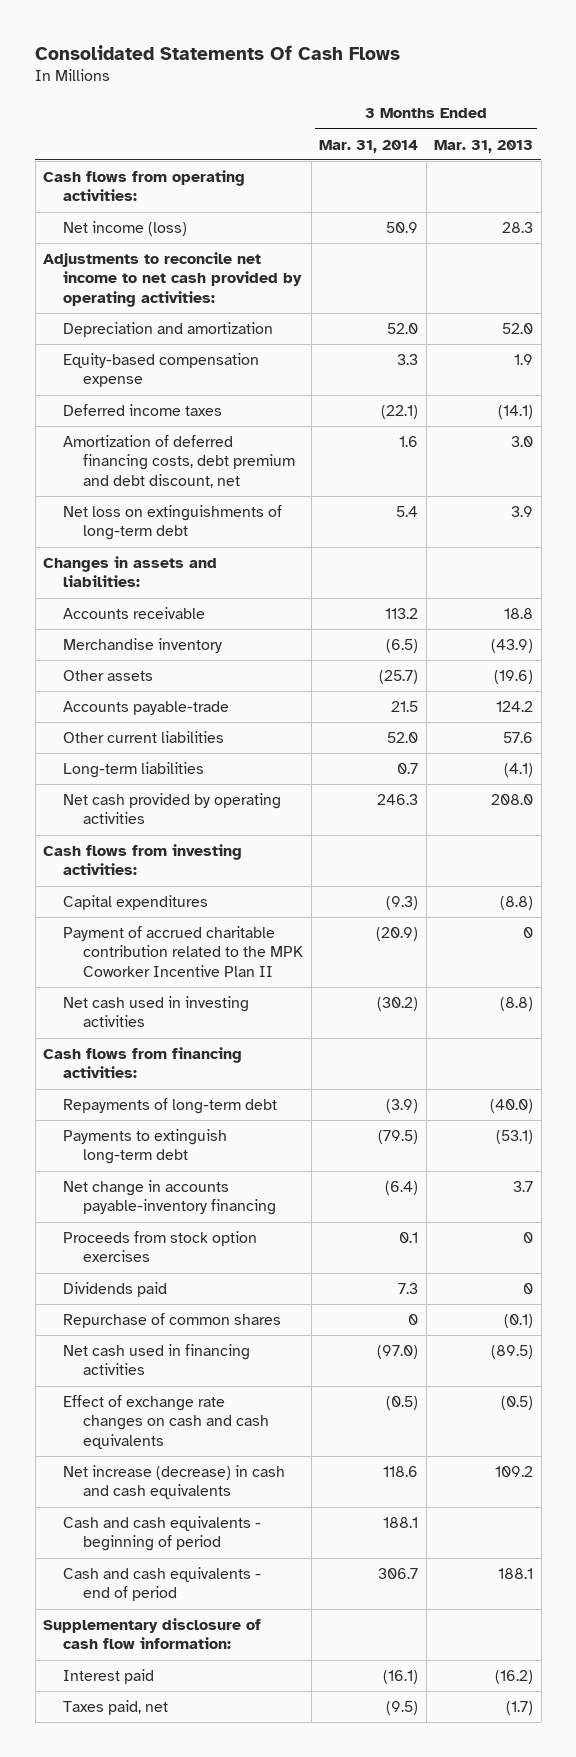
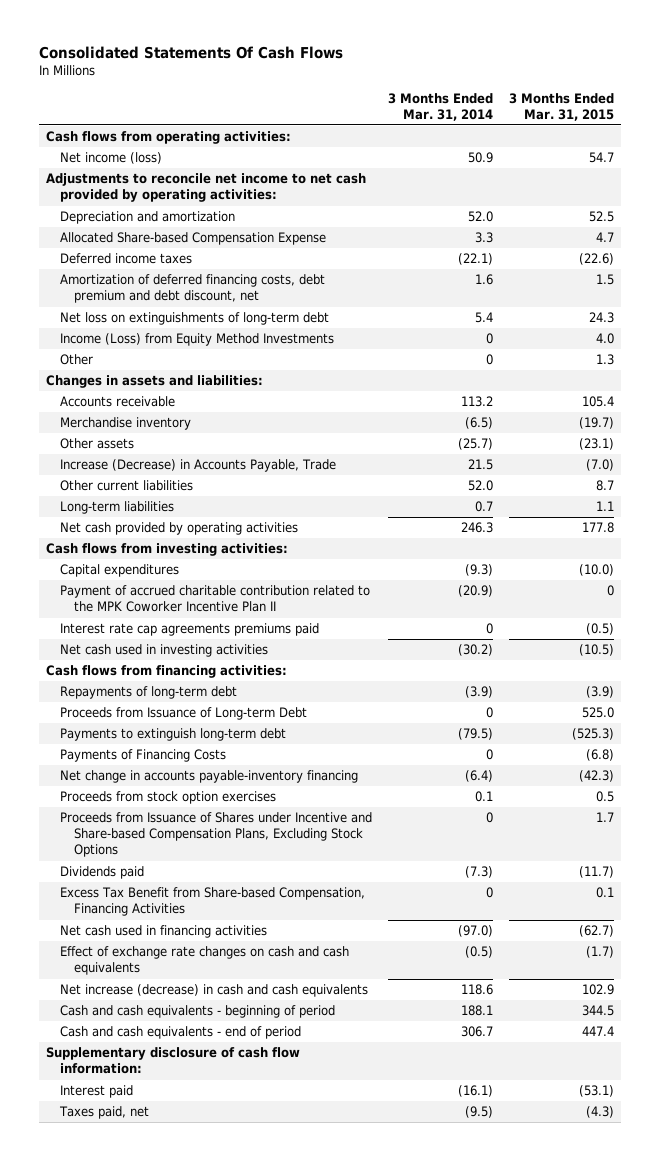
[434,139,534,153] Mar. 31, 2013 -> none
none -> [508,92,614,121] 3 Months Ended Mar. 31, 2015
[63,353,260,388] Equity-based compensation expense -> [60,232,327,246] Allocated Share-based Compensation Expense
none -> [60,333,335,347] Income (Loss) from Equity Method Investments
none -> [60,354,94,366] Other
[63,701,230,716] Accounts payable-trade -> [60,459,337,473] Increase (Decrease) in Accounts Payable, Trade
none -> [60,623,320,637] Interest rate cap agreements premiums paid
none -> [60,707,308,721] Proceeds from Issuance of Long-term Debt
none -> [60,749,227,763] Payments of Financing Costs
[63,1313,282,1329] Repurchase of common shares -> none
none -> [60,812,373,858] Proceeds from Issuance of Shares under Incentive and Share-based Compensation Plans, Excluding Stock Options
[398,1283,419,1295] 7.3 -> [465,866,494,879] (7.3)
none -> [60,887,366,917] Excess Tax Benefit from Share-based Compensation, Financing Activities

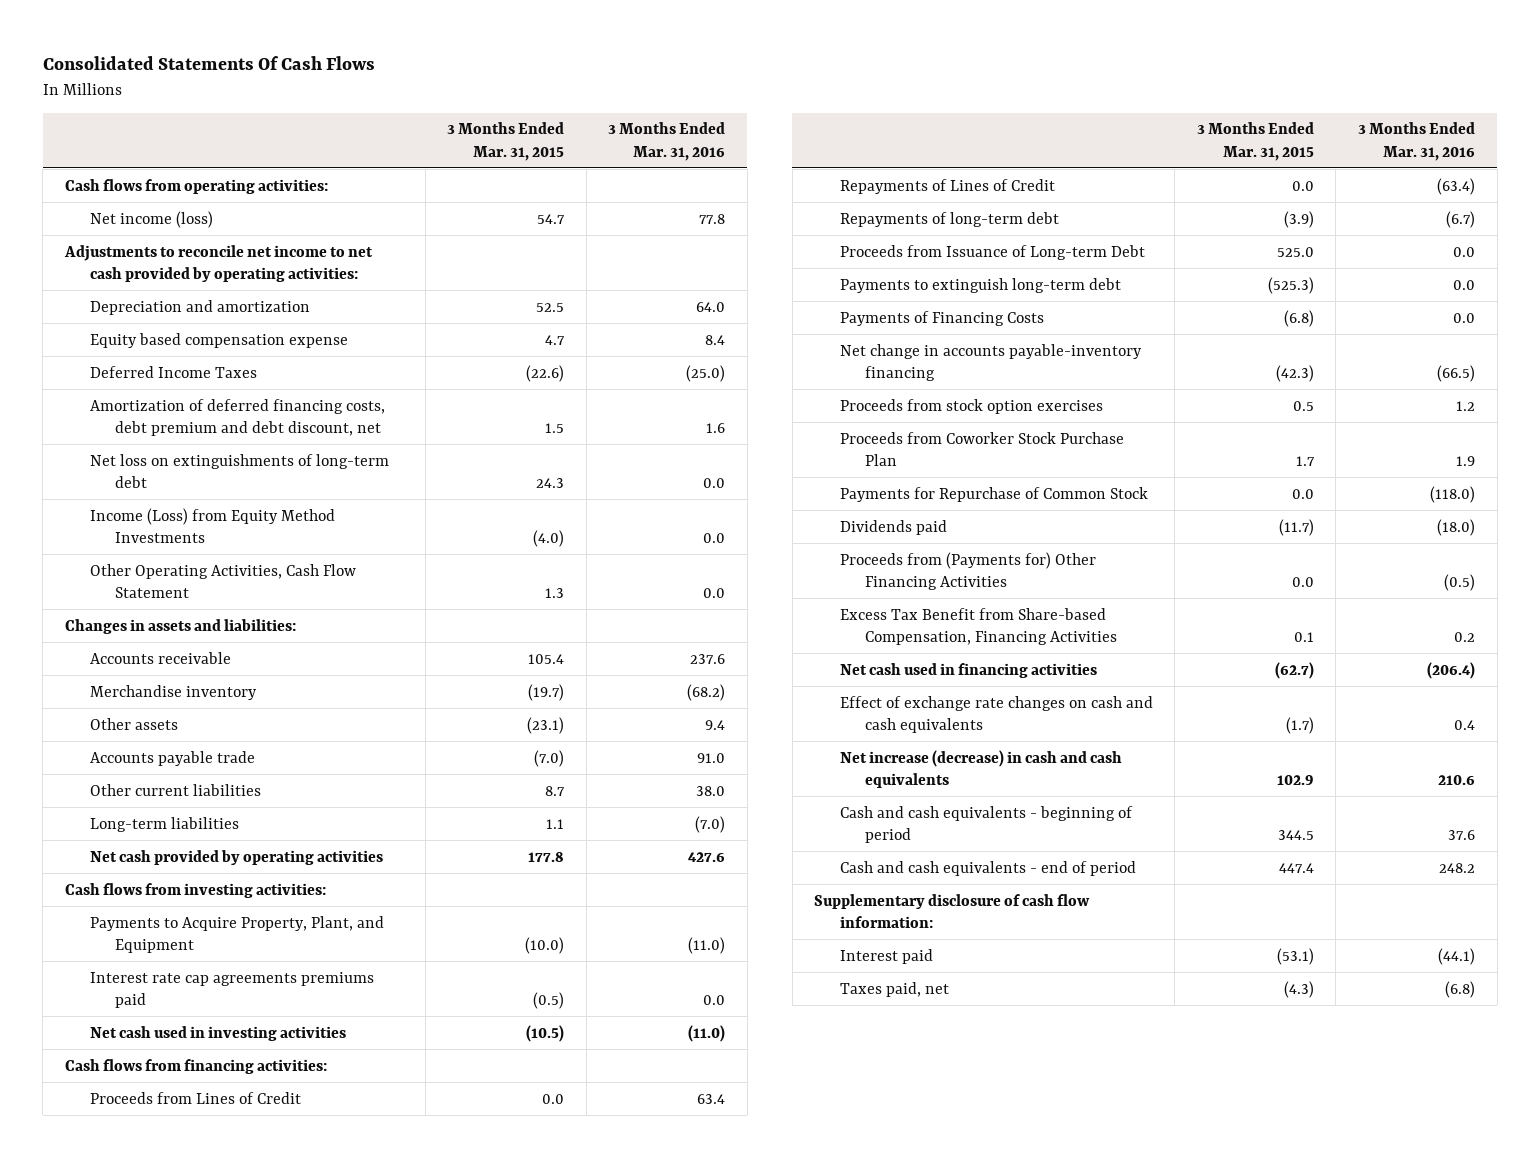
[388,92,494,121] 3 Months Ended Mar. 31, 2014 -> none
none -> [608,122,726,161] 3 Months Ended Mar. 31, 2016
[60,232,327,246] Allocated Share-based Compensation Expense -> [89,332,348,348] Equity based compensation expense
[60,253,193,265] Deferred income taxes -> [89,365,257,378] Deferred Income Taxes
[60,354,94,366] Other -> none
[595,333,614,345] 4.0 -> [533,529,565,547] (4.0)
none -> [89,563,356,598] Other Operating Activities, Cash Flow Statement
[60,459,337,473] Increase (Decrease) in Accounts Payable, Trade -> [89,750,255,766] Accounts payable trade
[60,564,180,578] Capital expenditures -> none
[60,585,371,613] Payment of accrued charitable contribution related to the MPK Coworker Incentive Plan II -> none
none -> [89,915,384,953] Payments to Acquire Property, Plant, and Equipment
none -> [89,1091,301,1104] Proceeds from Lines of Credit
none -> [839,178,1055,194] Repayments of Lines of Credit
[60,812,373,858] Proceeds from Issuance of Shares under Incentive and Share-based Compensation Plans, Excluding Stock Options -> [839,431,1124,466] Proceeds from Coworker Stock Purchase Plan
none -> [839,486,1148,502] Payments for Repurchase of Common Stock
none -> [839,551,1096,590] Proceeds from (Payments for) Other Financing Activities

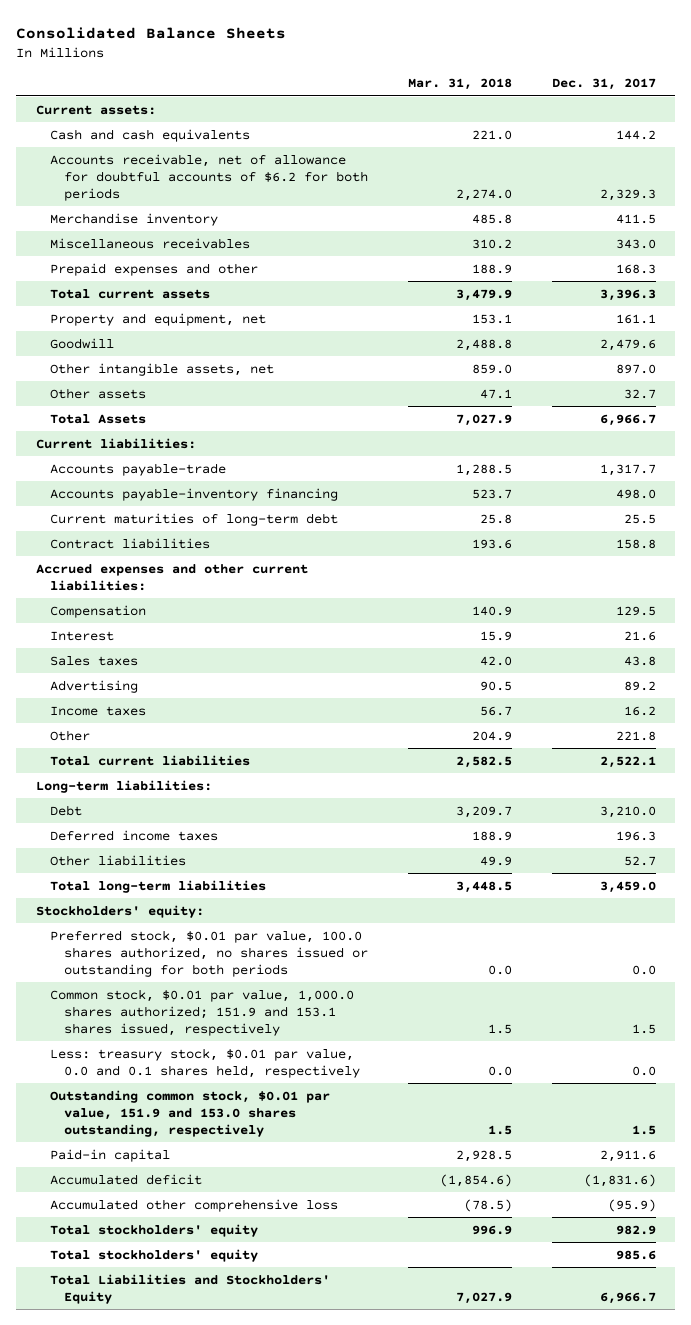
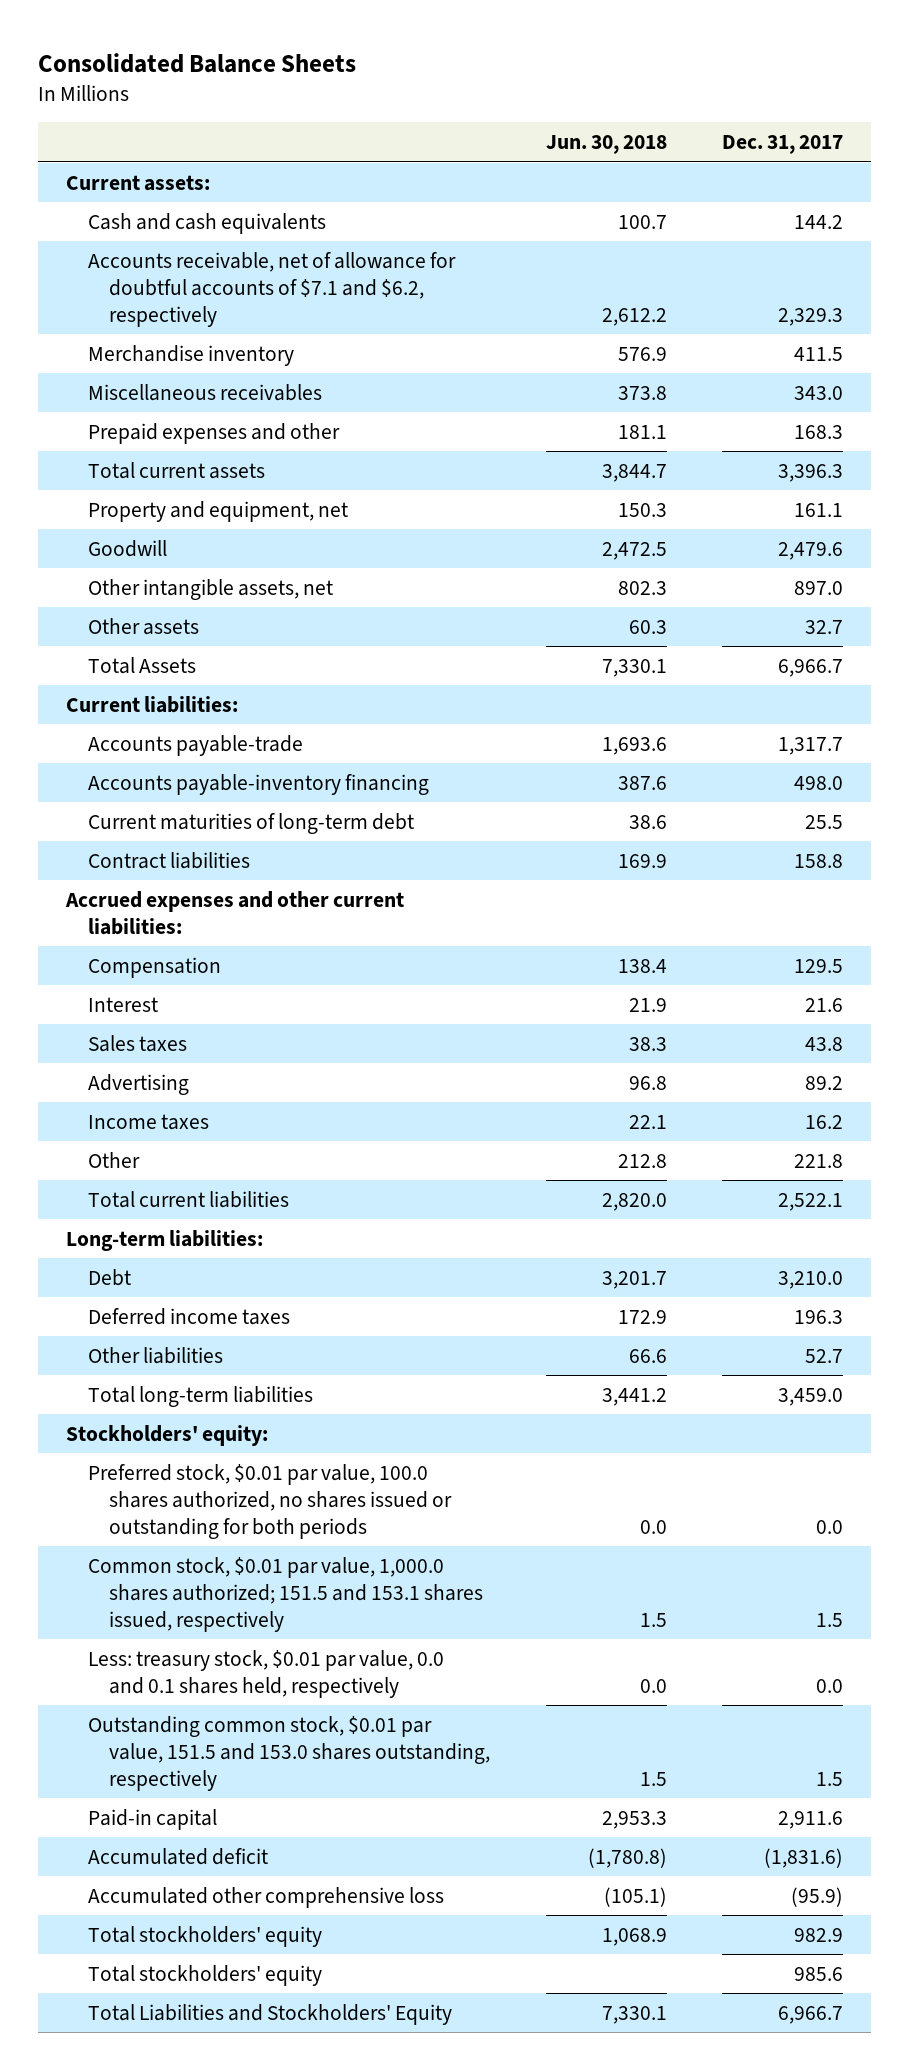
[407,78,512,91] Mar. 31, 2018 -> none
none -> [545,135,667,155] Jun. 30, 2018
[49,153,369,201] Accounts receivable, net of allowance for doubtful accounts of $6.2 for both periods -> [87,251,456,327] Accounts receivable, net of allowance for doubtful accounts of $7.1 and $6.2, respectively
[49,988,354,1036] Common stock, $0.01 par value, 1,000.0 shares authorized; 151.9 and 153.1 shares issued, respectively -> [87,1556,484,1632] Common stock, $0.01 par value, 1,000.0 shares authorized; 151.5 and 153.1 shares issued, respectively
[49,1089,330,1137] Outstanding common stock, $0.01 par value, 151.9 and 153.0 shares outstanding, respectively -> [87,1715,491,1791] Outstanding common stock, $0.01 par value, 151.5 and 153.0 shares outstanding, respectively

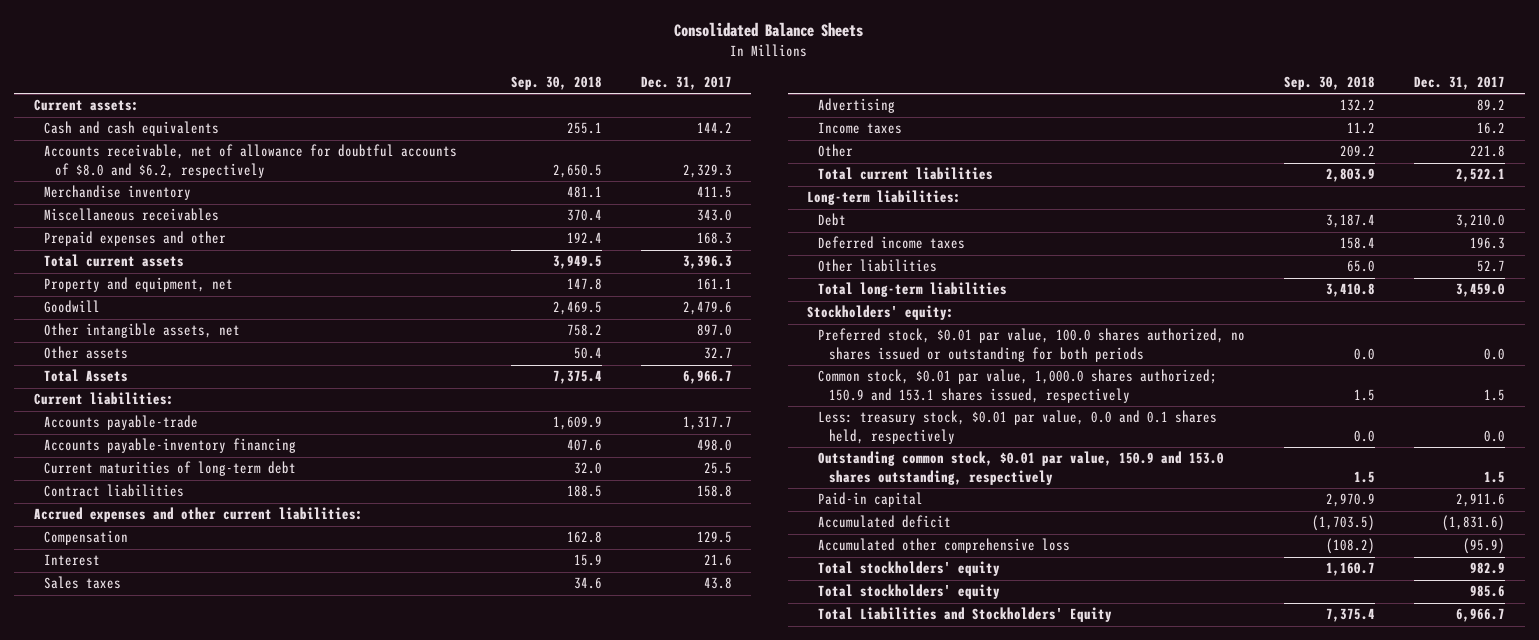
[545,135,667,155] Jun. 30, 2018 -> none
none -> [510,75,602,90] Sep. 30, 2018
[87,251,456,327] Accounts receivable, net of allowance for doubtful accounts of $7.1 and $6.2, respectively -> [44,144,458,178] Accounts receivable, net of allowance for doubtful accounts of $8.0 and $6.2, respectively
[87,1556,484,1632] Common stock, $0.01 par value, 1,000.0 shares authorized; 151.5 and 153.1 shares issued, respectively -> [817,369,1217,403] Common stock, $0.01 par value, 1,000.0 shares authorized; 150.9 and 153.1 shares issued, respectively
[87,1715,491,1791] Outstanding common stock, $0.01 par value, 151.5 and 153.0 shares outstanding, respectively -> [817,451,1224,485] Outstanding common stock, $0.01 par value, 150.9 and 153.0 shares outstanding, respectively

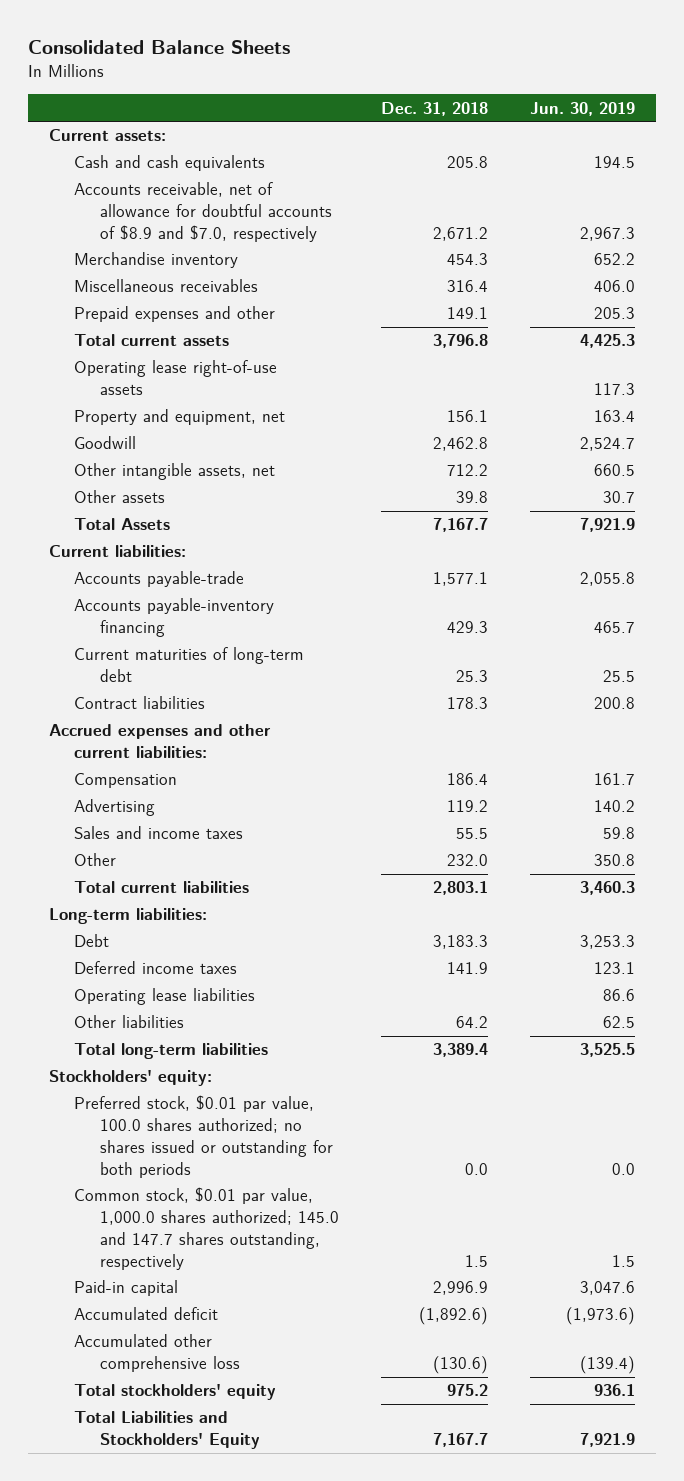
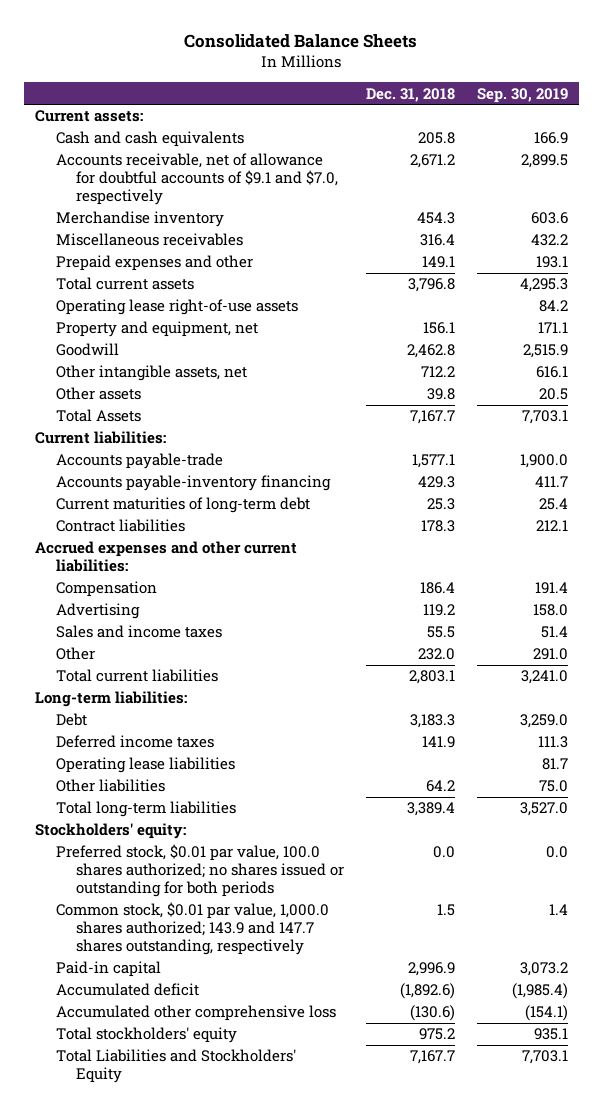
[530,101,636,116] Jun. 30, 2019 -> none
none -> [476,87,568,103] Sep. 30, 2019
[74,182,332,243] Accounts receivable, net of allowance for doubtful accounts of $8.9 and $7.0, respectively -> [55,153,339,205] Accounts receivable, net of allowance for doubtful accounts of $9.1 and $7.0, respectively
[74,1187,339,1270] Common stock, $0.01 par value, 1,000.0 shares authorized; 145.0 and 147.7 shares outstanding, respectively -> [55,902,329,955] Common stock, $0.01 par value, 1,000.0 shares authorized; 143.9 and 147.7 shares outstanding, respectively

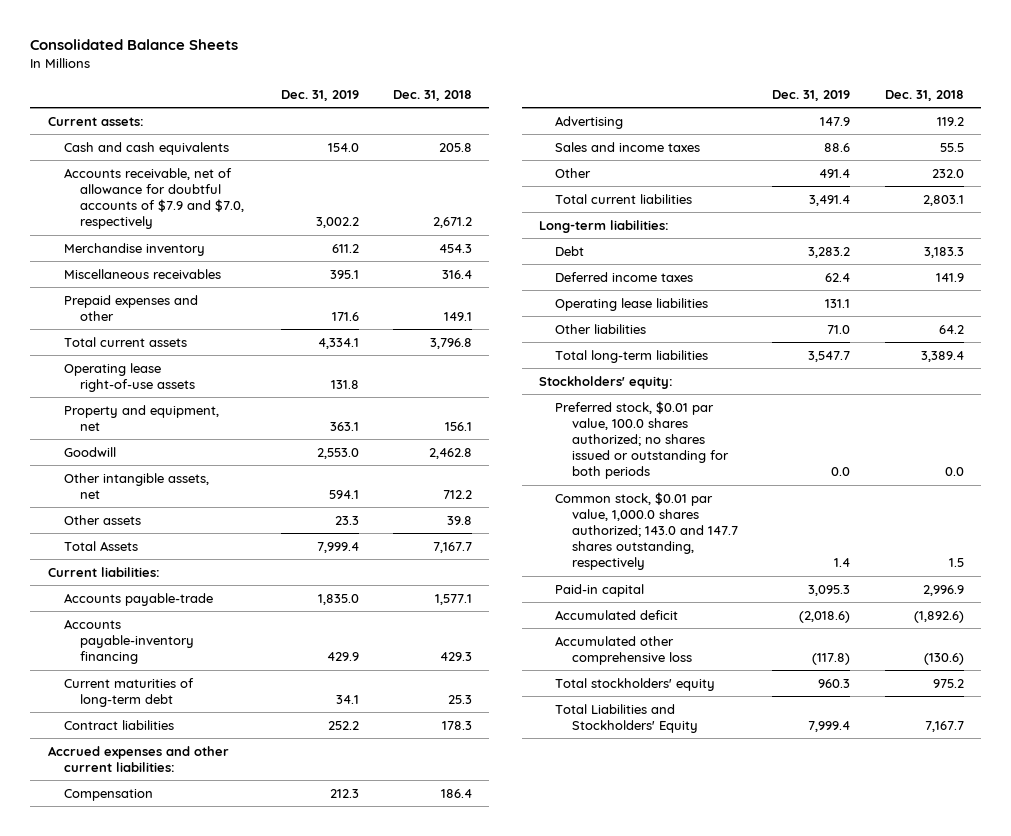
[476,87,568,103] Sep. 30, 2019 -> none
none -> [280,89,359,101] Dec. 31, 2019
[55,153,339,205] Accounts receivable, net of allowance for doubtful accounts of $9.1 and $7.0, respectively -> [63,167,245,230] Accounts receivable, net of allowance for doubtful accounts of $7.9 and $7.0, respectively
[55,902,329,955] Common stock, $0.01 par value, 1,000.0 shares authorized; 143.9 and 147.7 shares outstanding, respectively -> [555,491,738,571] Common stock, $0.01 par value, 1,000.0 shares authorized; 143.0 and 147.7 shares outstanding, respectively

